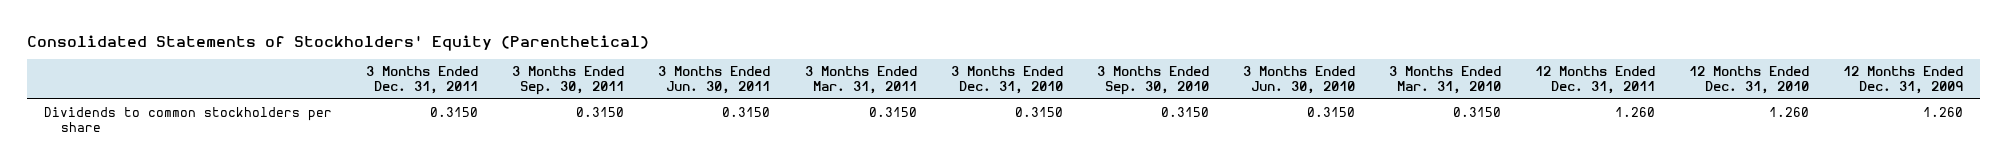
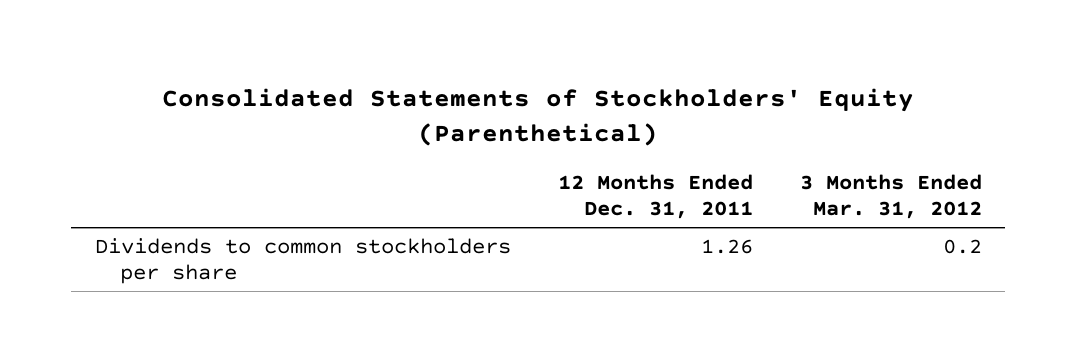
[366,65,479,95] 3 Months Ended Dec. 31, 2011 -> none
[512,65,625,96] 3 Months Ended Sep. 30, 2011 -> none
[658,65,771,95] 3 Months Ended Jun. 30, 2011 -> none
[804,65,917,95] 3 Months Ended Mar. 31, 2011 -> none
[950,65,1063,95] 3 Months Ended Dec. 31, 2010 -> none
[1096,65,1209,96] 3 Months Ended Sep. 30, 2010 -> none
[1242,65,1355,95] 3 Months Ended Jun. 30, 2010 -> none
[1388,65,1501,95] 3 Months Ended Mar. 31, 2010 -> none
[1689,65,1810,95] 12 Months Ended Dec. 31, 2010 -> none
[1843,65,1964,95] 12 Months Ended Dec. 31, 2009 -> none
none -> [799,174,982,220] 3 Months Ended Mar. 31, 2012
[1615,106,1656,117] 1.260 -> [700,239,753,255] 1.26

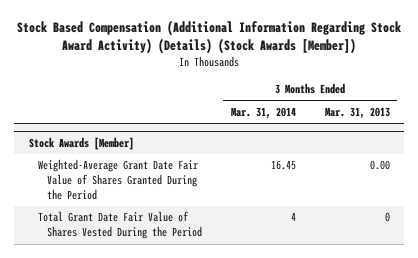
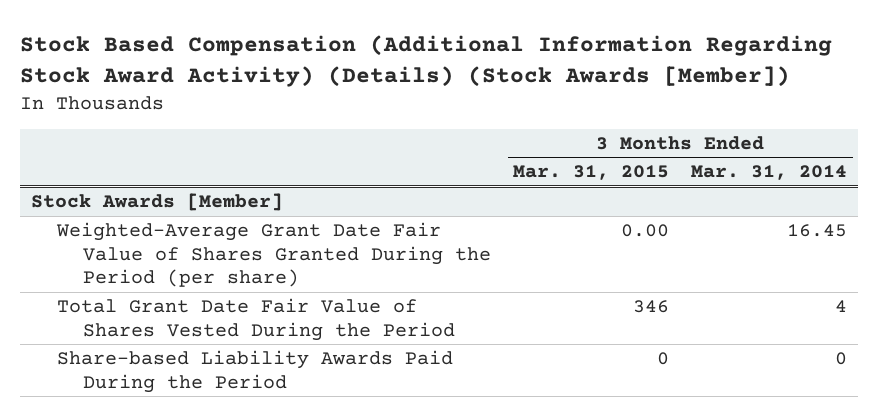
[324,106,390,119] Mar. 31, 2013 -> none
none -> [513,165,670,181] Mar. 31, 2015
[37,159,198,201] Weighted-Average Grant Date Fair Value of Shares Granted During the Period -> [56,222,492,288] Weighted-Average Grant Date Fair Value of Shares Granted During the Period (per share)
none -> [57,350,454,393] Share-based Liability Awards Paid During the Period

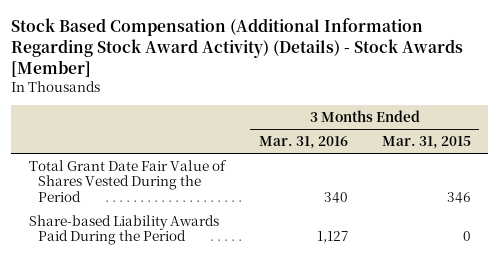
[20,35,833,87] Stock Based Compensation (Additional Information Regarding Stock Award Activity) (Details) (Stock Awards [Member]) -> [11,18,464,77] Stock Based Compensation (Additional Information Regarding Stock Award Activity) (Details) - Stock Awards [Member]
[691,165,848,181] Mar. 31, 2014 -> none
none -> [258,136,348,150] Mar. 31, 2016
[31,193,284,212] Stock Awards [Member] -> none
[56,222,492,288] Weighted-Average Grant Date Fair Value of Shares Granted During the Period (per share) -> none

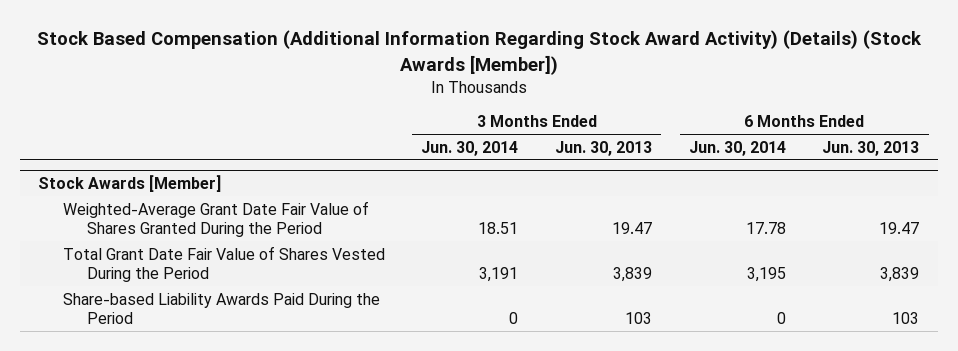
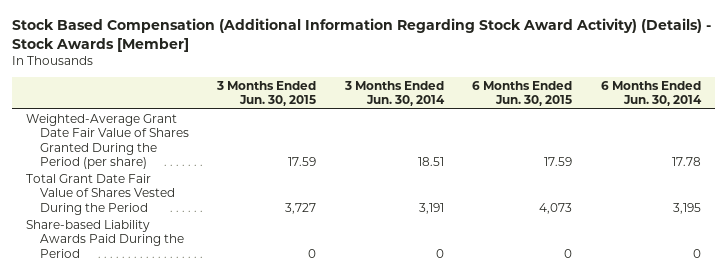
[36,30,922,75] Stock Based Compensation (Additional Information Regarding Stock Award Activity) (Details) (Stock Awards [Member]) -> [11,18,711,52] Stock Based Compensation (Additional Information Regarding Stock Award Activity) (Details) - Stock Awards [Member]
[555,140,653,156] Jun. 30, 2013 -> none
[822,140,920,156] Jun. 30, 2013 -> none
none -> [216,81,317,107] 3 Months Ended Jun. 30, 2015
none -> [472,81,573,107] 6 Months Ended Jun. 30, 2015
[38,175,222,193] Stock Awards [Member] -> none
[62,200,369,238] Weighted-Average Grant Date Fair Value of Shares Granted During the Period -> [25,113,189,169] Weighted-Average Grant Date Fair Value of Shares Granted During the Period (per share)

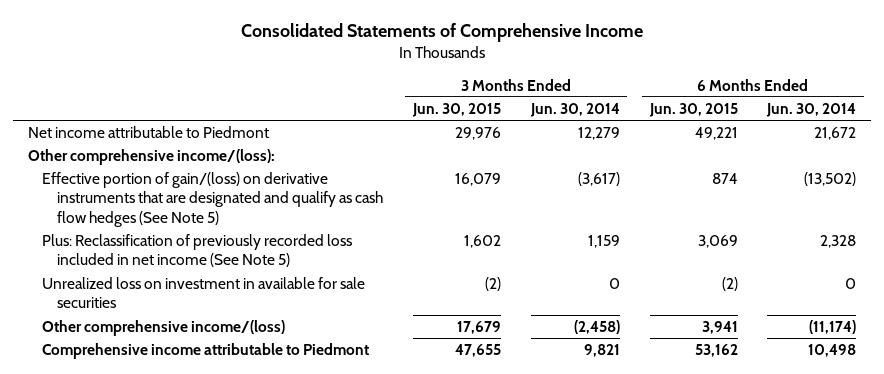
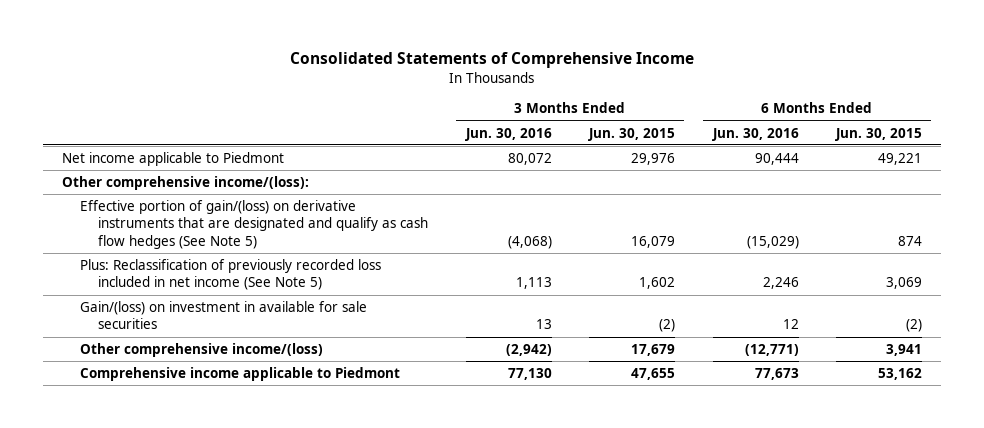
[529,103,620,118] Jun. 30, 2014 -> none
[766,103,857,118] Jun. 30, 2014 -> none
none -> [464,127,552,141] Jun. 30, 2016
none -> [711,127,799,141] Jun. 30, 2016
[27,126,269,139] Net income attributable to Piedmont -> [62,152,285,167] Net income applicable to Piedmont
[42,277,366,309] Unrealized loss on investment in available for sale securities -> [80,301,368,330] Gain/(loss) on investment in available for sale securities
[42,343,370,360] Comprehensive income attributable to Piedmont -> [80,367,401,382] Comprehensive income applicable to Piedmont

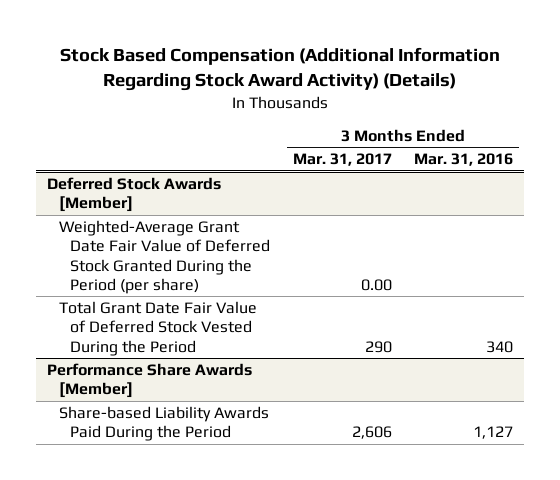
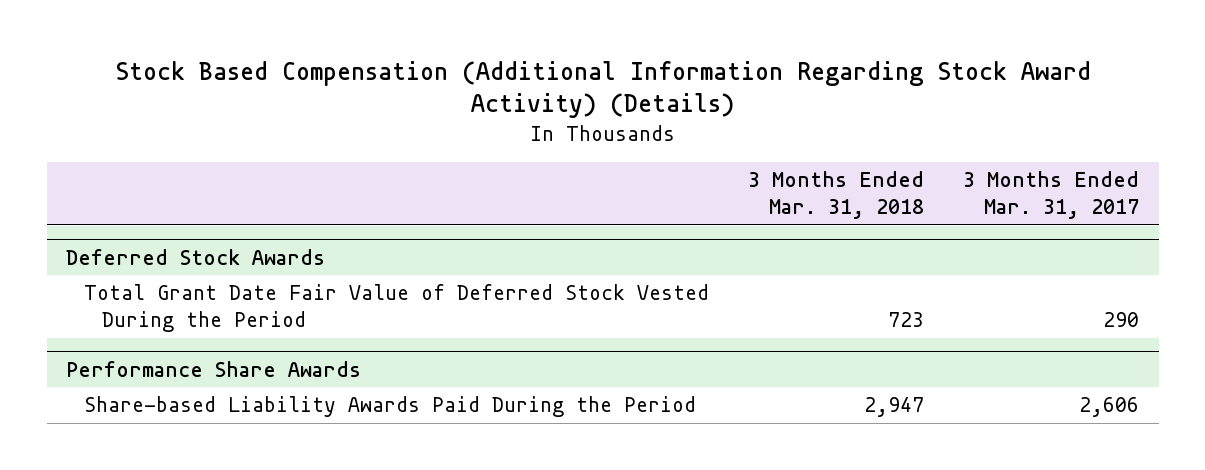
[414,153,514,167] Mar. 31, 2016 -> none
none -> [748,171,925,220] 3 Months Ended Mar. 31, 2018
[58,219,271,294] Weighted-Average Grant Date Fair Value of Deferred Stock Granted During the Period (per share) -> none
[46,176,221,213] Deferred Stock Awards [Member] -> [66,248,326,265] Deferred Stock Awards
[46,362,252,399] Performance Share Awards [Member] -> [66,360,362,377] Performance Share Awards

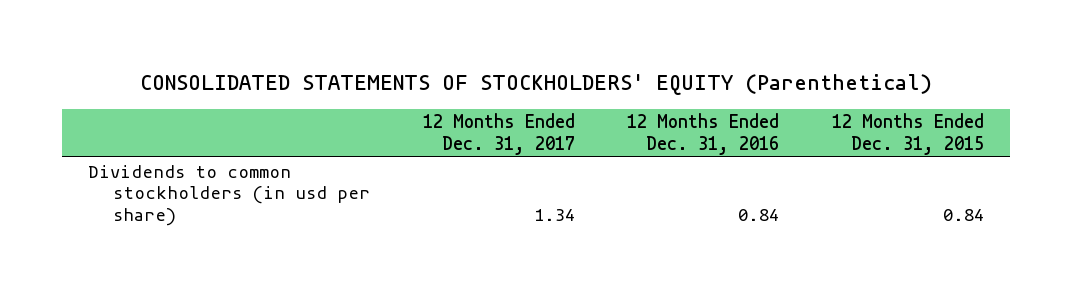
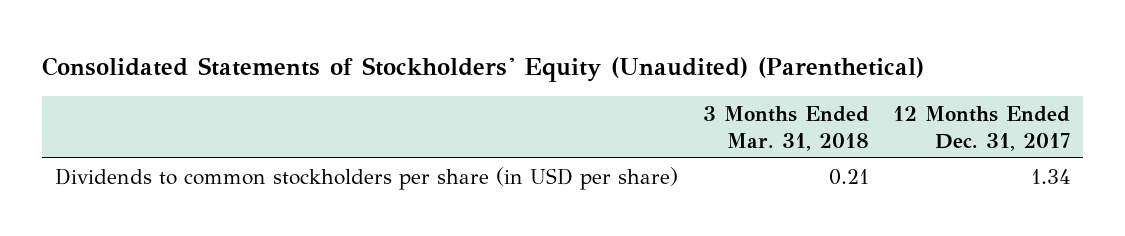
[139,74,932,96] CONSOLIDATED STATEMENTS OF STOCKHOLDERS' EQUITY (Parenthetical) -> [42,57,925,83] Consolidated Statements of Stockholders' Equity (Unaudited) (Parenthetical)
[627,113,780,155] 12 Months Ended Dec. 31, 2016 -> none
[831,113,984,155] 12 Months Ended Dec. 31, 2015 -> none
none -> [702,105,869,151] 3 Months Ended Mar. 31, 2018
[87,164,370,226] Dividends to common stockholders (in usd per share) -> [54,166,678,190] Dividends to common stockholders per share (in USD per share)

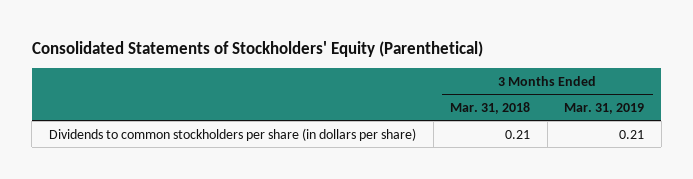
[42,57,925,83] Consolidated Statements of Stockholders' Equity (Unaudited) (Parenthetical) -> [31,40,483,57] Consolidated Statements of Stockholders' Equity (Parenthetical)
[893,105,1071,151] 12 Months Ended Dec. 31, 2017 -> none
none -> [564,102,645,114] Mar. 31, 2019
[54,166,678,190] Dividends to common stockholders per share (in USD per share) -> [48,127,416,141] Dividends to common stockholders per share (in dollars per share)

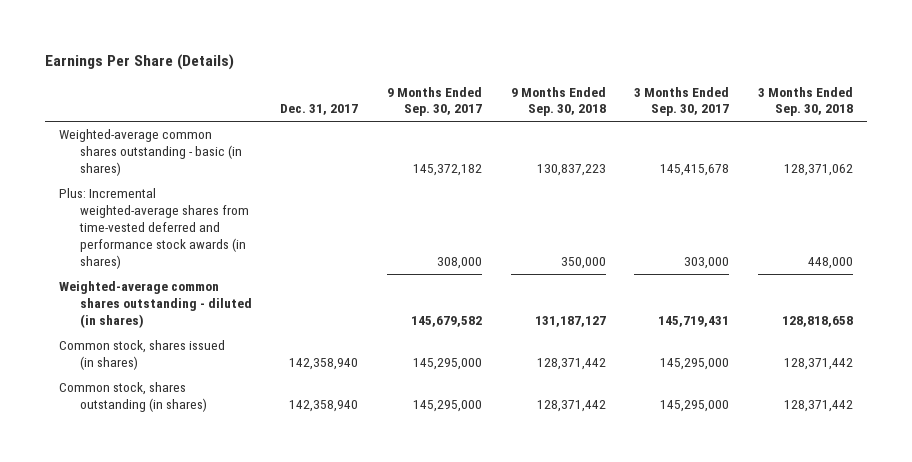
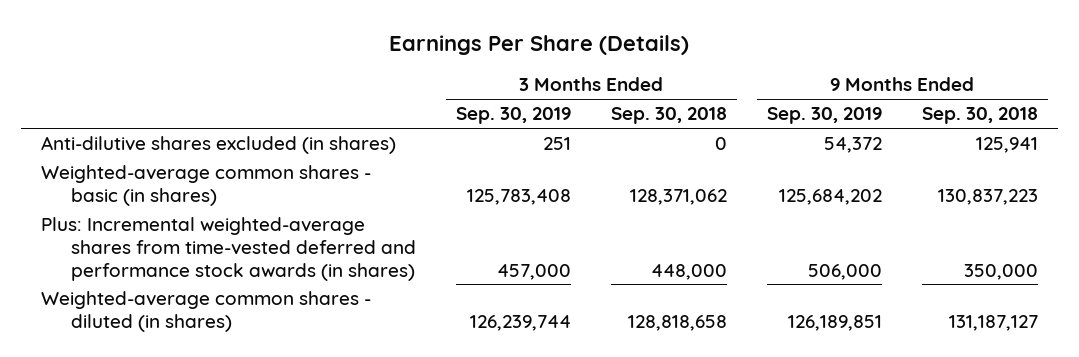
[280,104,359,116] Dec. 31, 2017 -> none
[387,86,483,117] 9 Months Ended Sep. 30, 2017 -> none
[634,86,730,117] 3 Months Ended Sep. 30, 2017 -> none
none -> [455,107,571,125] Sep. 30, 2019
none -> [766,107,882,125] Sep. 30, 2019
none -> [41,136,397,155] Anti-dilutive shares excluded (in shares)
[59,129,242,177] Weighted-average common shares outstanding - basic (in shares) -> [41,165,372,206] Weighted-average common shares - basic (in shares)
[59,340,226,371] Common stock, shares issued (in shares) -> none
[59,382,207,413] Common stock, shares outstanding (in shares) -> none
[59,281,252,329] Weighted-average common shares outstanding - diluted (in shares) -> [41,291,372,332] Weighted-average common shares - diluted (in shares)

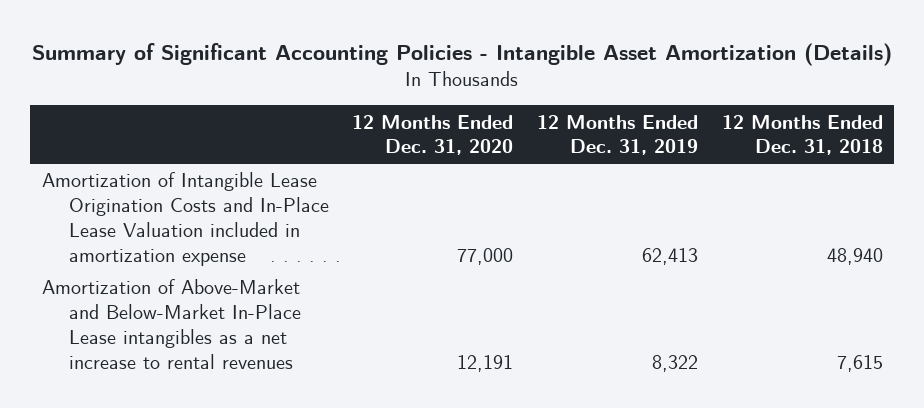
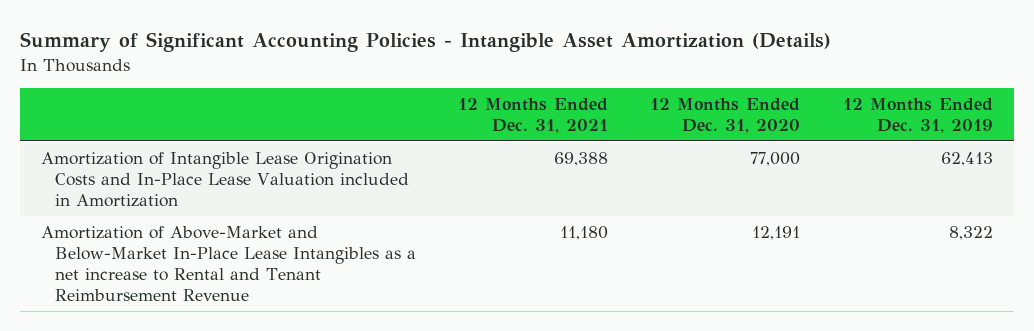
[721,114,883,156] 12 Months Ended Dec. 31, 2018 -> none
none -> [458,98,609,133] 12 Months Ended Dec. 31, 2021
[41,172,329,266] Amortization of Intangible Lease Origination Costs and In-Place Lease Valuation included in amortization expense -> [40,151,409,207] Amortization of Intangible Lease Origination Costs and In-Place Lease Valuation included in Amortization
[41,279,301,369] Amortization of Above-Market and Below-Market In-Place Lease intangibles as a net increase to rental revenues -> [40,225,416,301] Amortization of Above-Market and Below-Market In-Place Lease Intangibles as a net increase to Rental and Tenant Reimbursement Revenue

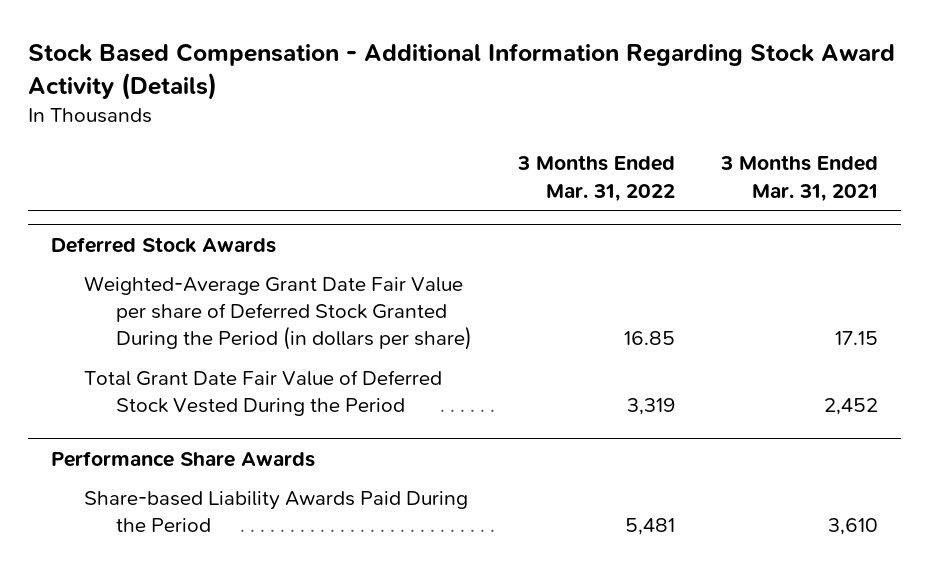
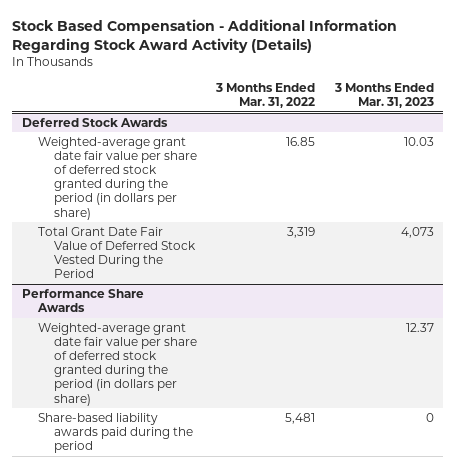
[720,155,879,202] 3 Months Ended Mar. 31, 2021 -> none
none -> [333,83,434,109] 3 Months Ended Mar. 31, 2023
[83,275,473,351] Weighted-Average Grant Date Fair Value per share of Deferred Stock Granted During the Period (in dollars per share) -> [38,136,198,220] Weighted-average grant date fair value per share of deferred stock granted during the period (in dollars per share)
none -> [38,322,198,406] Weighted-average grant date fair value per share of deferred stock granted during the period (in dollars per share)
[83,490,468,533] Share-based Liability Awards Paid During the Period -> [38,412,194,454] Share-based liability awards paid during the period

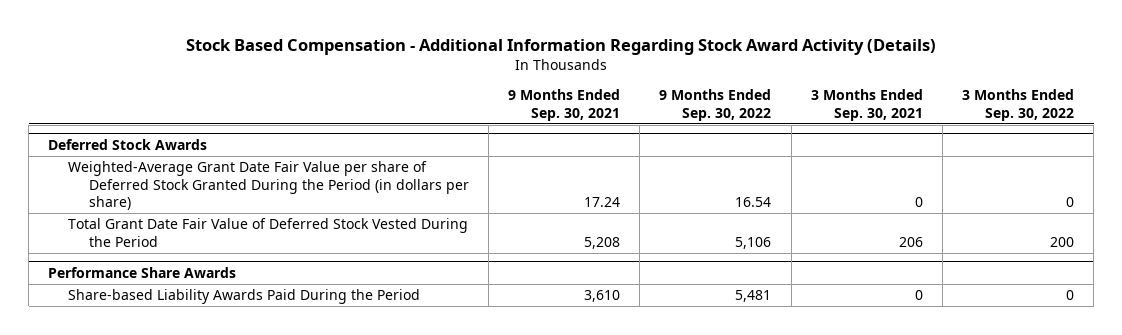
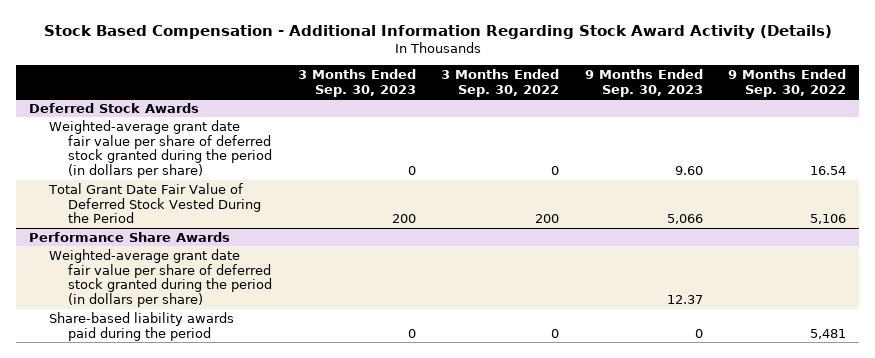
[508,89,621,121] 9 Months Ended Sep. 30, 2021 -> none
[810,89,923,121] 3 Months Ended Sep. 30, 2021 -> none
none -> [297,68,416,97] 3 Months Ended Sep. 30, 2023
none -> [584,68,703,97] 9 Months Ended Sep. 30, 2023
[68,161,469,211] Weighted-Average Grant Date Fair Value per share of Deferred Stock Granted During the Period (in dollars per share) -> [48,119,273,179] Weighted-average grant date fair value per share of deferred stock granted during the period (in dollars per share)
none -> [48,248,273,308] Weighted-average grant date fair value per share of deferred stock granted during the period (in dollars per share)
[68,289,421,305] Share-based Liability Awards Paid During the Period -> [48,311,234,341] Share-based liability awards paid during the period

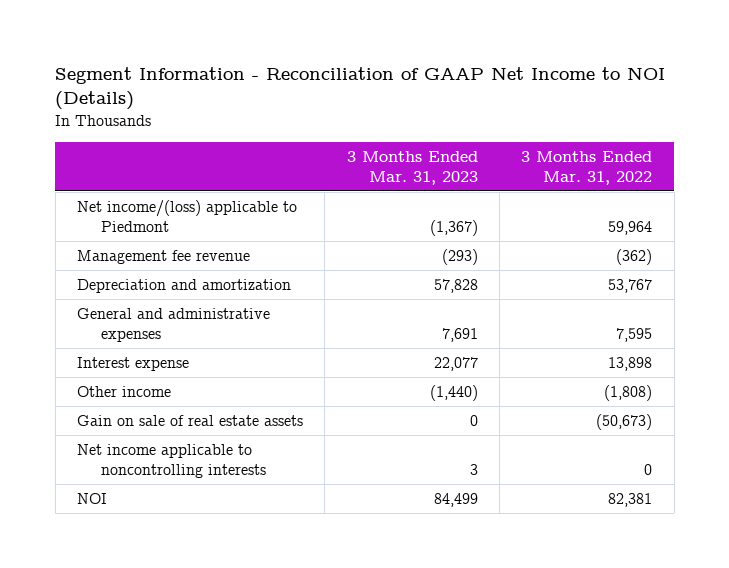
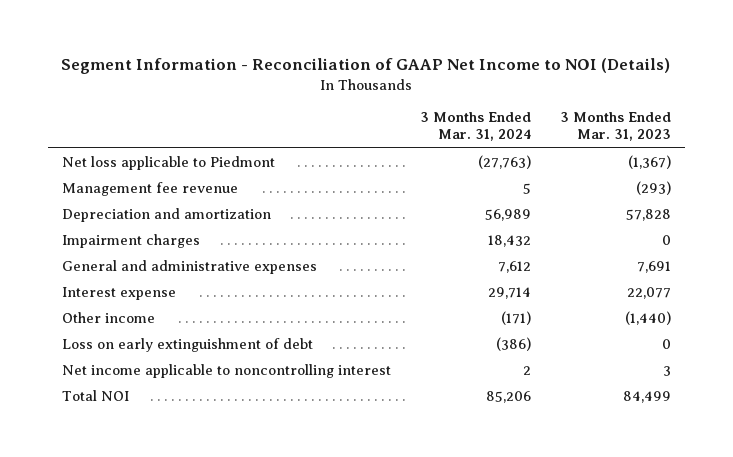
[521,150,653,185] 3 Months Ended Mar. 31, 2022 -> none
none -> [419,112,531,142] 3 Months Ended Mar. 31, 2024
[77,200,298,232] Net income/(loss) applicable to Piedmont -> [61,156,275,171] Net loss applicable to Piedmont
none -> [61,234,200,249] Impairment charges
[77,415,304,427] Gain on sale of real estate assets -> none
none -> [61,338,313,353] Loss on early extinguishment of debt
[77,444,267,478] Net income applicable to noncontrolling interests -> [61,364,391,379] Net income applicable to noncontrolling interest
[77,493,108,505] NOI -> [61,390,129,402] Total NOI

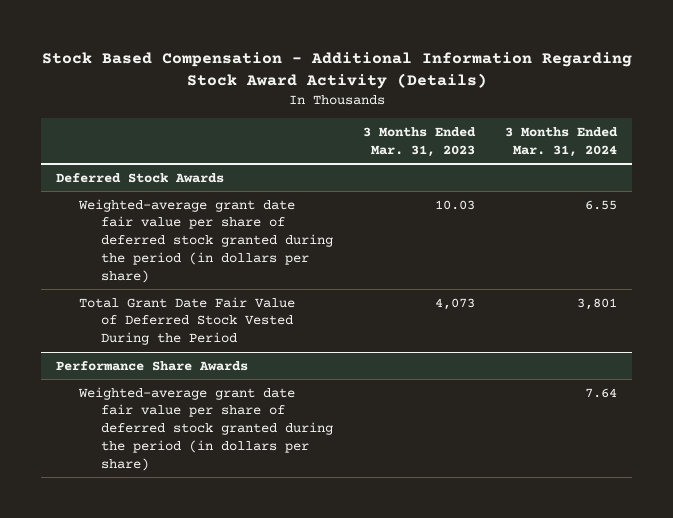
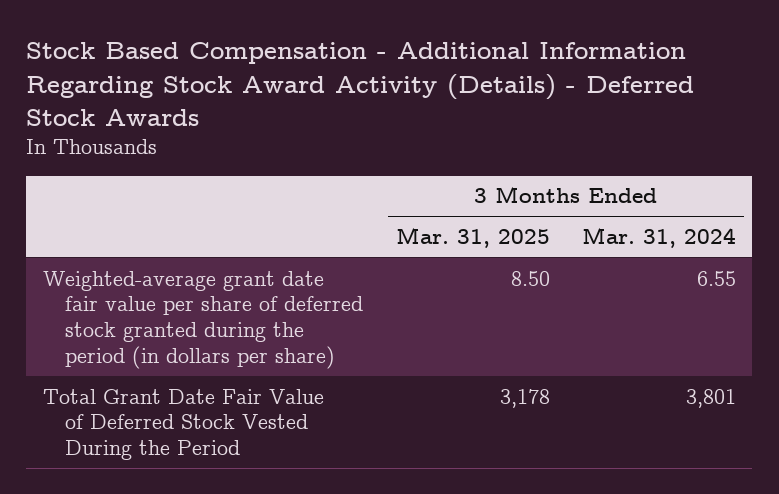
[41,52,632,90] Stock Based Compensation - Additional Information Regarding Stock Award Activity (Details) -> [26,42,695,126] Stock Based Compensation - Additional Information Regarding Stock Award Activity (Details) - Deferred Stock Awards
[362,126,476,157] 3 Months Ended Mar. 31, 2023 -> none
none -> [395,226,550,248] Mar. 31, 2025
[56,172,225,183] Deferred Stock Awards -> none
[56,360,249,371] Performance Share Awards -> none
[77,386,333,471] Weighted-average grant date fair value per share of deferred stock granted during the period (in dollars per share) -> none

